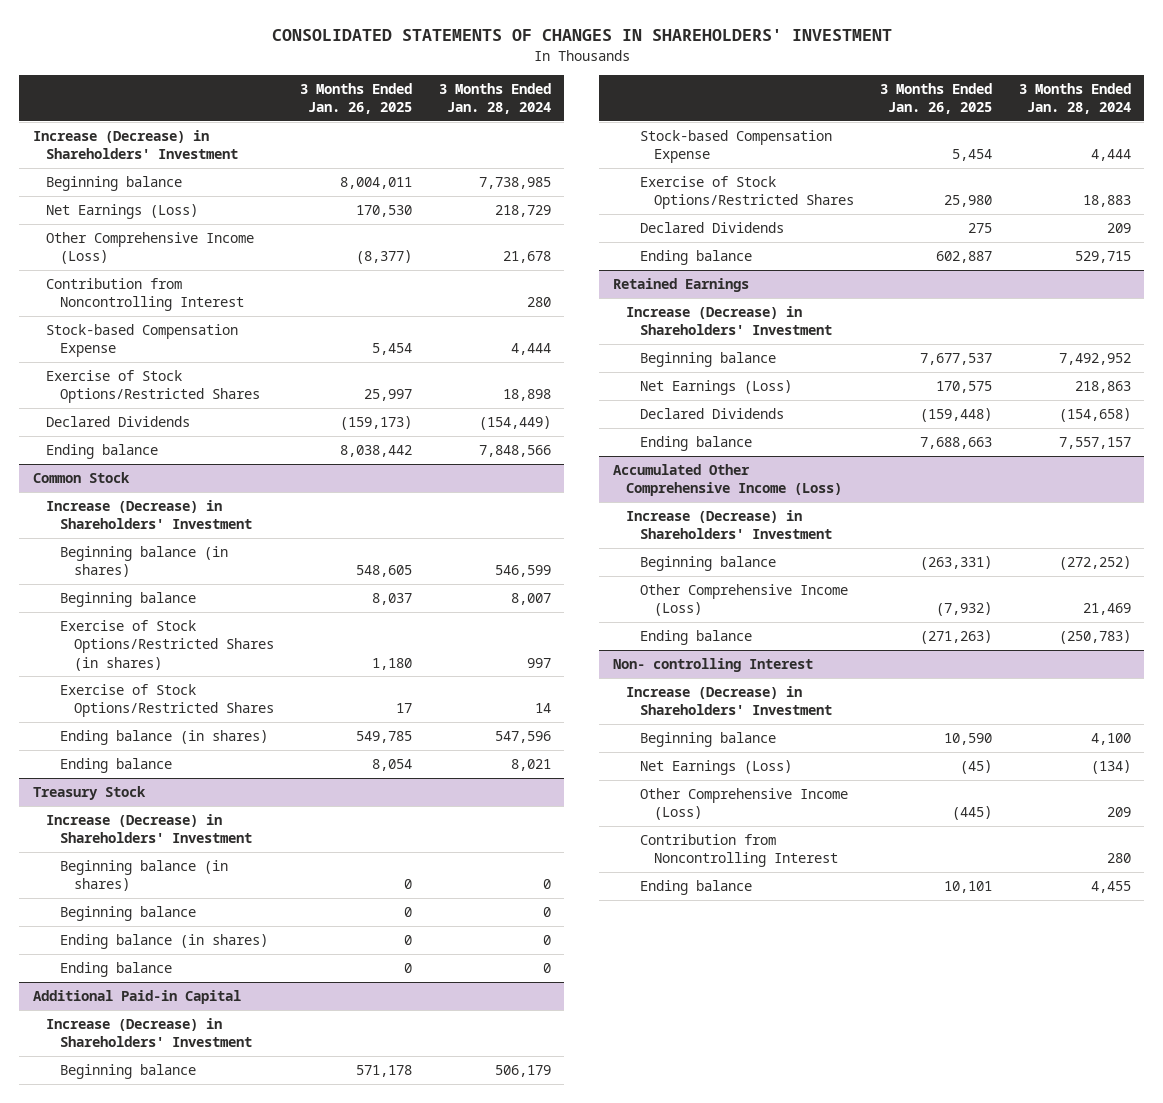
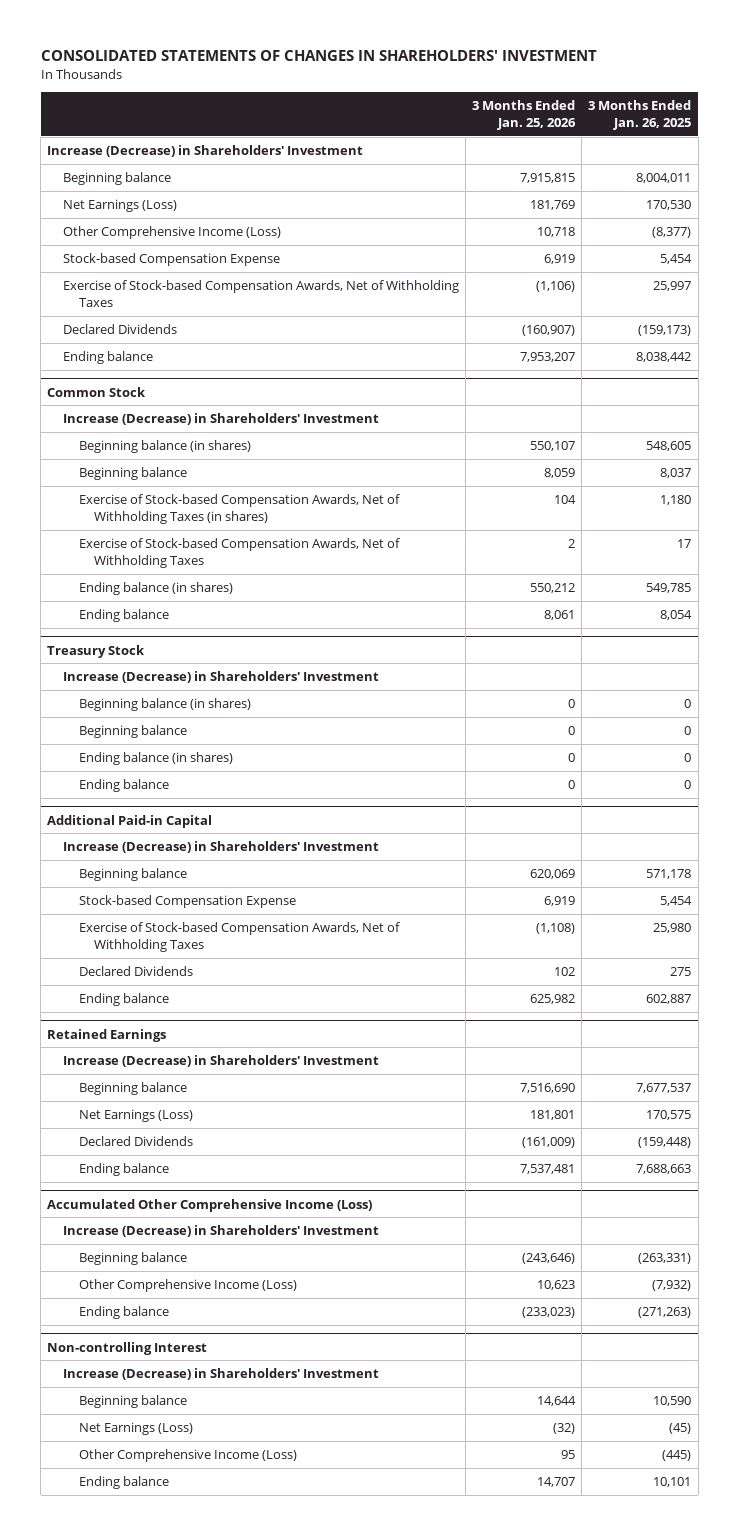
[438,82,551,115] 3 Months Ended Jan. 28, 2024 -> none
none -> [472,100,577,130] 3 Months Ended Jan. 25, 2026
[46,278,245,312] Contribution from Noncontrolling Interest -> none
[46,370,261,404] Exercise of Stock Options/Restricted Shares -> [62,280,459,307] Exercise of Stock-based Compensation Awards, Net of Withholding Taxes
[60,620,274,671] Exercise of Stock Options/Restricted Shares (in shares) -> [78,494,400,524] Exercise of Stock-based Compensation Awards, Net of Withholding Taxes (in shares)
[60,684,274,718] Exercise of Stock Options/Restricted Shares -> [78,538,400,568] Exercise of Stock-based Compensation Awards, Net of Withholding Taxes
[640,176,854,210] Exercise of Stock Options/Restricted Shares -> [78,922,400,952] Exercise of Stock-based Compensation Awards, Net of Withholding Taxes
[612,658,813,673] Non- controlling Interest -> [47,1341,208,1355] Non-controlling Interest
[640,834,838,868] Contribution from Noncontrolling Interest -> none

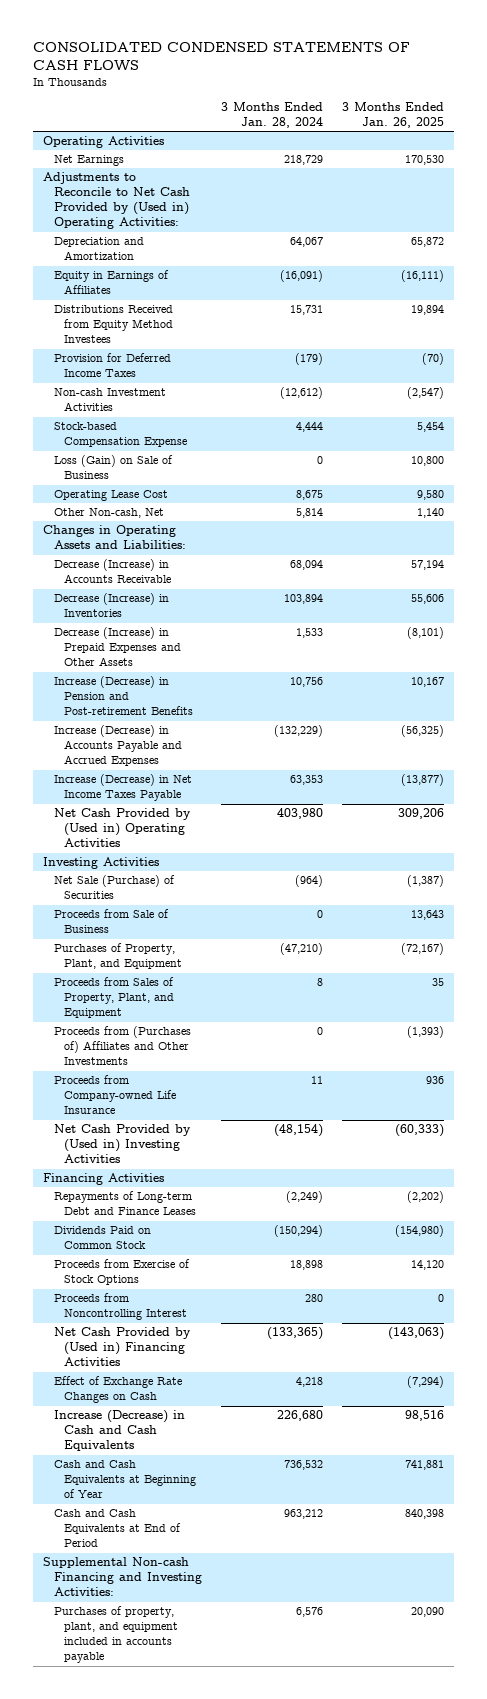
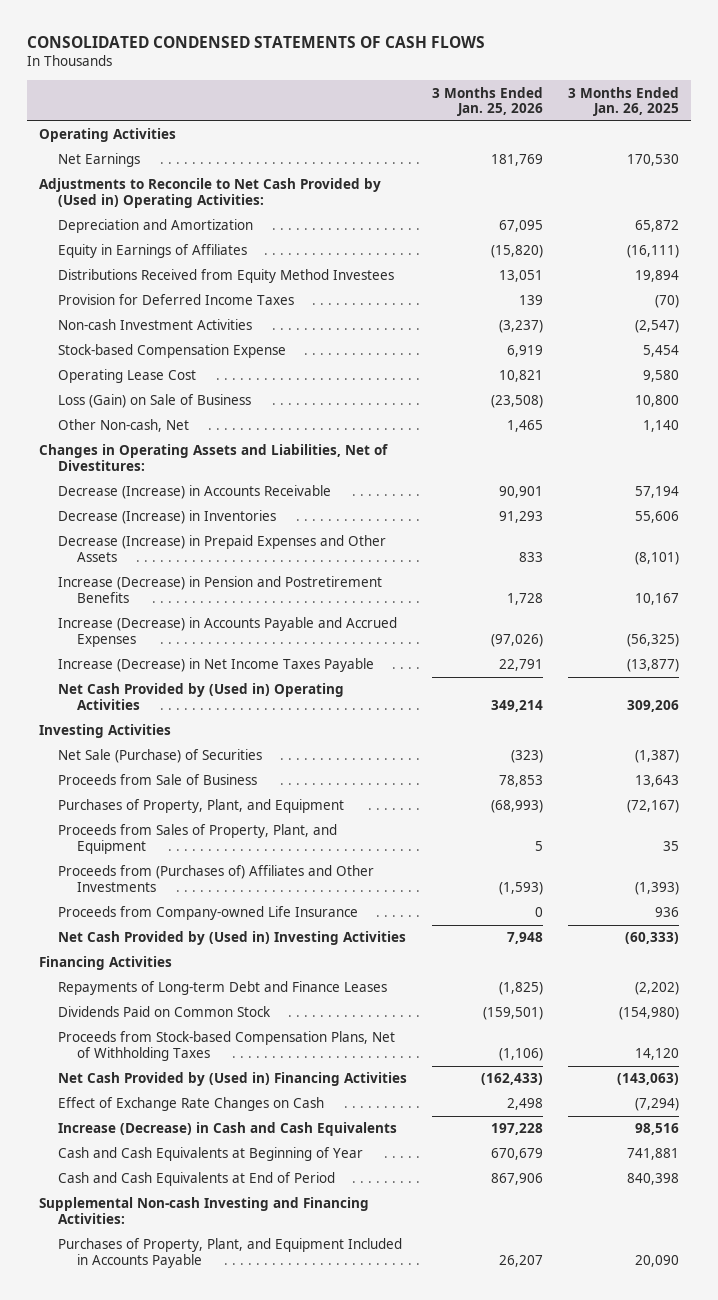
[220,102,323,129] 3 Months Ended Jan. 28, 2024 -> none
none -> [432,86,544,117] 3 Months Ended Jan. 25, 2026
[53,455,173,480] Loss (Gain) on Sale of Business -> [58,394,252,409] Loss (Gain) on Sale of Business
[42,525,186,550] Changes in Operating Assets and Liabilities: -> [39,444,389,472] Changes in Operating Assets and Liabilities, Net of Divestitures:
[53,676,194,716] Increase (Decrease) in Pension and Post-retirement Benefits -> [58,576,383,604] Increase (Decrease) in Pension and Postretirement Benefits
[53,1293,188,1321] Proceeds from Noncontrolling Interest -> none
[53,1259,190,1286] Proceeds from Exercise of Stock Options -> [58,1031,396,1062] Proceeds from Stock-based Compensation Plans, Net of Withholding Taxes
[42,1557,202,1597] Supplemental Non-cash Financing and Investing Activities: -> [39,1197,370,1225] Supplemental Non-cash Investing and Financing Activities:
[53,1606,179,1664] Purchases of property, plant, and equipment included in accounts payable -> [58,1238,403,1269] Purchases of Property, Plant, and Equipment Included in Accounts Payable

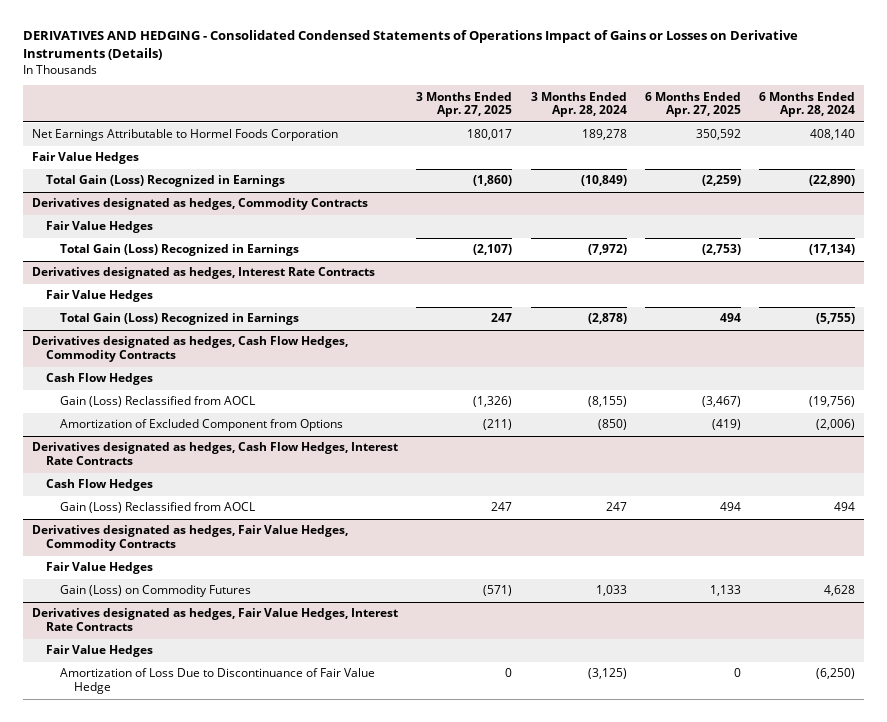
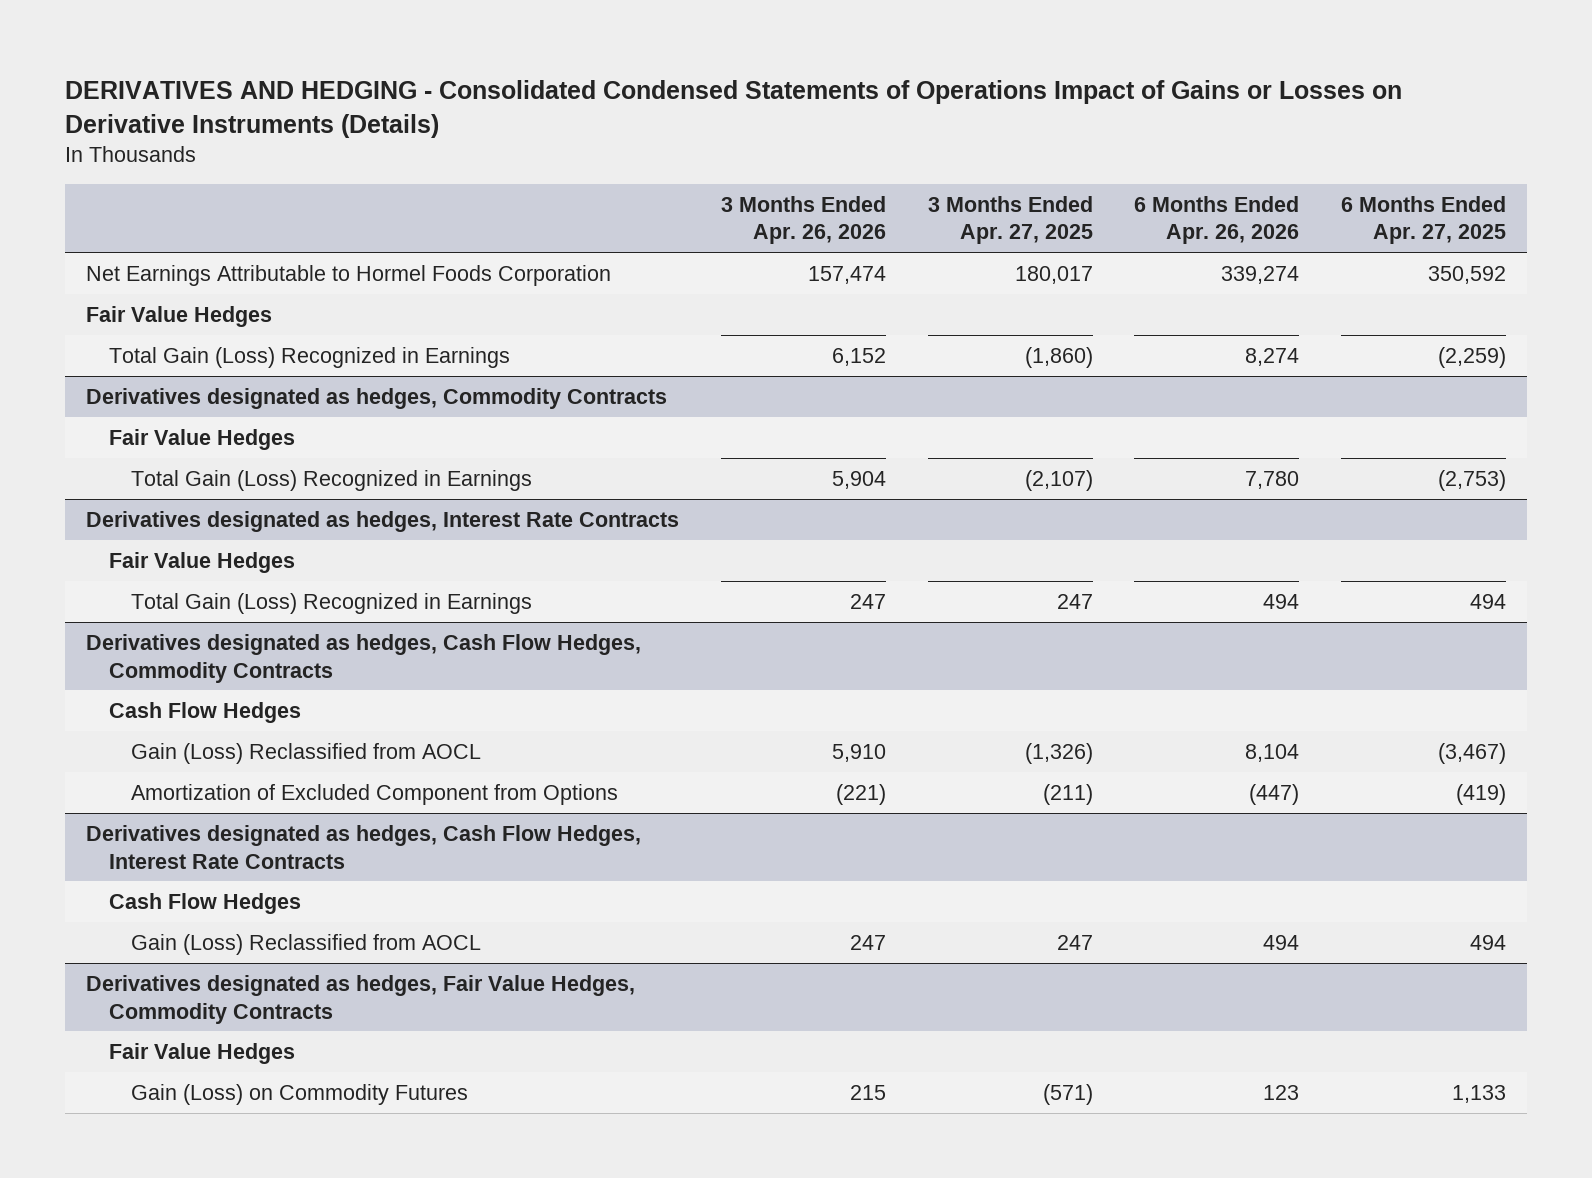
[530,91,627,118] 3 Months Ended Apr. 28, 2024 -> none
[759,91,856,118] 6 Months Ended Apr. 28, 2024 -> none
none -> [720,195,886,245] 3 Months Ended Apr. 26, 2026
none -> [1134,195,1300,245] 6 Months Ended Apr. 26, 2026
[31,608,398,632] Derivatives designated as hedges, Fair Value Hedges, Interest Rate Contracts -> none
[46,645,154,658] Fair Value Hedges -> none
[60,668,376,695] Amortization of Loss Due to Discontinuance of Fair Value Hedge -> none

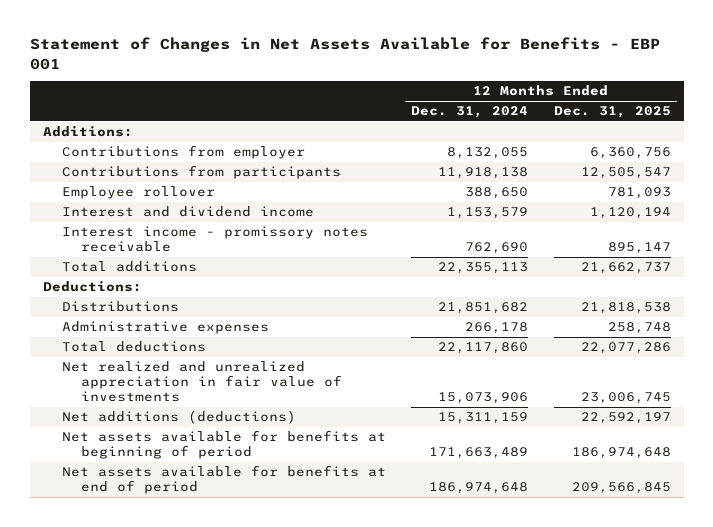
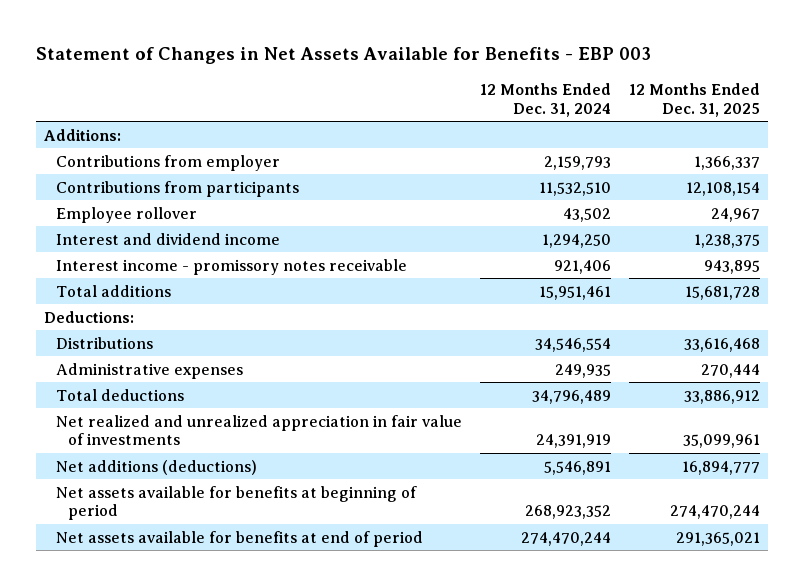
[29,37,660,70] Statement of Changes in Net Assets Available for Benefits - EBP 001 -> [35,47,651,65] Statement of Changes in Net Assets Available for Benefits - EBP 003
[447,147,529,160] 8,132,055 -> [543,155,611,170] 2,159,793
[589,147,671,160] 6,360,756 -> [693,155,760,170] 1,366,337
[438,167,529,180] 11,918,138 -> [538,181,611,196] 11,532,510
[580,167,671,180] 12,505,547 -> [685,181,760,196] 12,108,154
[465,187,529,200] 388,650 -> [562,207,611,222] 43,502
[607,187,671,200] 781,093 -> [710,207,760,222] 24,967
[447,207,529,220] 1,153,579 -> [541,233,611,248] 1,294,250
[589,207,671,220] 1,120,194 -> [693,233,760,248] 1,238,375
[465,242,529,255] 762,690 -> [553,259,611,274] 921,406
[607,242,671,255] 895,147 -> [703,259,760,274] 943,895
[438,262,529,275] 22,355,113 -> [538,285,611,300] 15,951,461
[580,262,671,275] 21,662,737 -> [684,285,760,300] 15,681,728
[438,302,529,315] 21,851,682 -> [534,337,611,352] 34,546,554
[580,302,671,315] 21,818,538 -> [683,337,760,352] 33,616,468
[465,322,529,335] 266,178 -> [554,363,611,378] 249,935
[607,322,671,335] 258,748 -> [700,363,760,378] 270,444
[438,342,529,355] 22,117,860 -> [531,389,611,404] 34,796,489
[580,342,671,355] 22,077,286 -> [683,389,760,404] 33,886,912
[438,392,529,405] 15,073,906 -> [535,434,611,449] 24,391,919
[580,392,671,405] 23,006,745 -> [682,434,760,449] 35,099,961
[438,412,529,425] 15,311,159 -> [543,460,611,475] 5,546,891
[580,412,671,425] 22,592,197 -> [681,460,760,475] 16,894,777
[429,447,529,460] 171,663,489 -> [524,505,611,520] 268,923,352
[571,447,671,460] 186,974,648 -> [669,505,760,520] 274,470,244
[429,482,529,495] 186,974,648 -> [520,531,611,546] 274,470,244
[571,482,671,495] 209,566,845 -> [675,531,760,546] 291,365,021

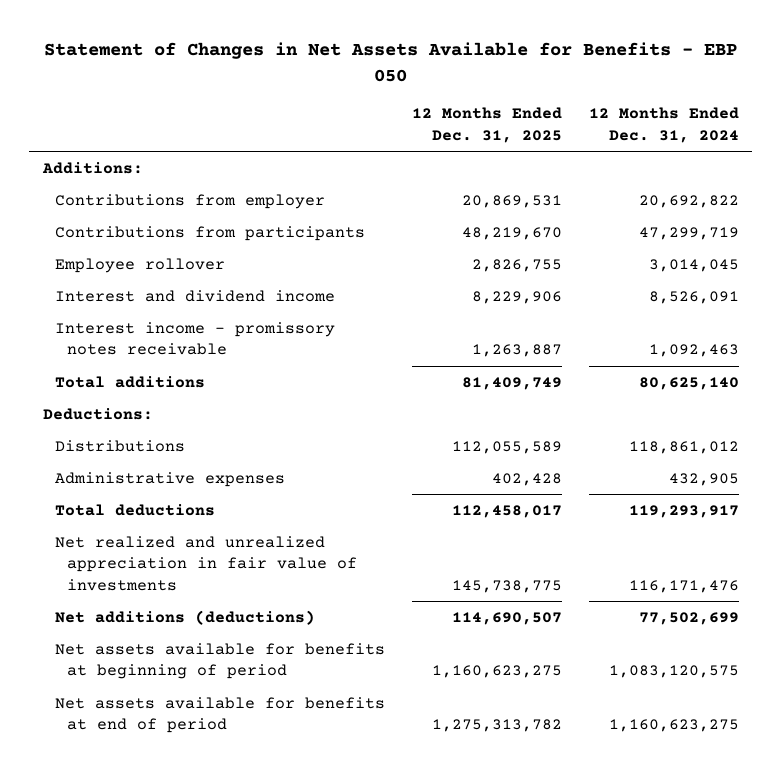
[35,47,651,65] Statement of Changes in Net Assets Available for Benefits - EBP 003 -> [43,42,737,82] Statement of Changes in Net Assets Available for Benefits - EBP 050
[543,155,611,170] 2,159,793 -> [638,194,739,208] 20,692,822
[693,155,760,170] 1,366,337 -> [461,194,562,208] 20,869,531
[538,181,611,196] 11,532,510 -> [638,226,739,240] 47,299,719
[685,181,760,196] 12,108,154 -> [461,226,562,240] 48,219,670
[562,207,611,222] 43,502 -> [648,258,739,272] 3,014,045
[710,207,760,222] 24,967 -> [471,258,562,272] 2,826,755
[541,233,611,248] 1,294,250 -> [648,290,739,304] 8,526,091
[693,233,760,248] 1,238,375 -> [471,290,562,304] 8,229,906
[553,259,611,274] 921,406 -> [648,344,739,358] 1,092,463
[703,259,760,274] 943,895 -> [471,344,562,358] 1,263,887
[538,285,611,300] 15,951,461 -> [638,376,739,390] 80,625,140
[684,285,760,300] 15,681,728 -> [461,376,562,390] 81,409,749
[534,337,611,352] 34,546,554 -> [628,440,739,454] 118,861,012
[683,337,760,352] 33,616,468 -> [451,440,562,454] 112,055,589
[554,363,611,378] 249,935 -> [668,472,739,486] 432,905
[700,363,760,378] 270,444 -> [491,472,562,486] 402,428
[531,389,611,404] 34,796,489 -> [628,504,739,518] 119,293,917
[683,389,760,404] 33,886,912 -> [451,504,562,518] 112,458,017
[535,434,611,449] 24,391,919 -> [628,579,739,593] 116,171,476
[682,434,760,449] 35,099,961 -> [451,579,562,593] 145,738,775
[543,460,611,475] 5,546,891 -> [638,611,739,625] 77,502,699
[681,460,760,475] 16,894,777 -> [451,611,562,625] 114,690,507
[524,505,611,520] 268,923,352 -> [608,665,739,679] 1,083,120,575
[669,505,760,520] 274,470,244 -> [431,665,562,679] 1,160,623,275
[520,531,611,546] 274,470,244 -> [608,719,739,733] 1,160,623,275
[675,531,760,546] 291,365,021 -> [431,719,562,733] 1,275,313,782

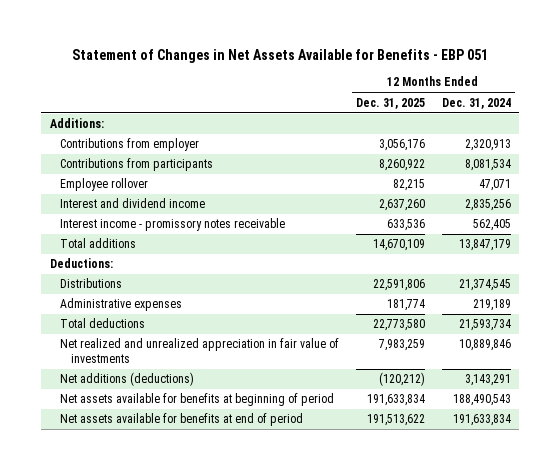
[43,42,737,82] Statement of Changes in Net Assets Available for Benefits - EBP 050 -> [72,48,489,63] Statement of Changes in Net Assets Available for Benefits - EBP 051
[461,194,562,208] 20,869,531 -> [378,139,425,152] 3,056,176
[638,194,739,208] 20,692,822 -> [464,139,511,152] 2,320,913
[461,226,562,240] 48,219,670 -> [378,159,425,172] 8,260,922
[638,226,739,240] 47,299,719 -> [464,159,511,172] 8,081,534
[471,258,562,272] 2,826,755 -> [392,179,425,192] 82,215
[648,258,739,272] 3,014,045 -> [478,179,511,192] 47,071
[471,290,562,304] 8,229,906 -> [378,199,425,212] 2,637,260
[648,290,739,304] 8,526,091 -> [464,199,511,212] 2,835,256
[471,344,562,358] 1,263,887 -> [386,219,425,232] 633,536
[648,344,739,358] 1,092,463 -> [472,219,511,232] 562,405
[461,376,562,390] 81,409,749 -> [372,239,425,252] 14,670,109
[638,376,739,390] 80,625,140 -> [458,239,511,252] 13,847,179
[451,440,562,454] 112,055,589 -> [372,279,425,292] 22,591,806
[628,440,739,454] 118,861,012 -> [458,279,511,292] 21,374,545
[491,472,562,486] 402,428 -> [386,299,425,312] 181,774
[668,472,739,486] 432,905 -> [472,299,511,312] 219,189
[451,504,562,518] 112,458,017 -> [372,319,425,332] 22,773,580
[628,504,739,518] 119,293,917 -> [458,319,511,332] 21,593,734
[451,579,562,593] 145,738,775 -> [378,339,425,352] 7,983,259
[628,579,739,593] 116,171,476 -> [458,339,511,352] 10,889,846
[451,611,562,625] 114,690,507 -> [378,372,425,387] (120,212)
[638,611,739,625] 77,502,699 -> [464,374,511,387] 3,143,291
[431,665,562,679] 1,160,623,275 -> [366,394,425,407] 191,633,834
[608,665,739,679] 1,083,120,575 -> [452,394,511,407] 188,490,543
[431,719,562,733] 1,275,313,782 -> [366,414,425,427] 191,513,622
[608,719,739,733] 1,160,623,275 -> [452,414,511,427] 191,633,834

